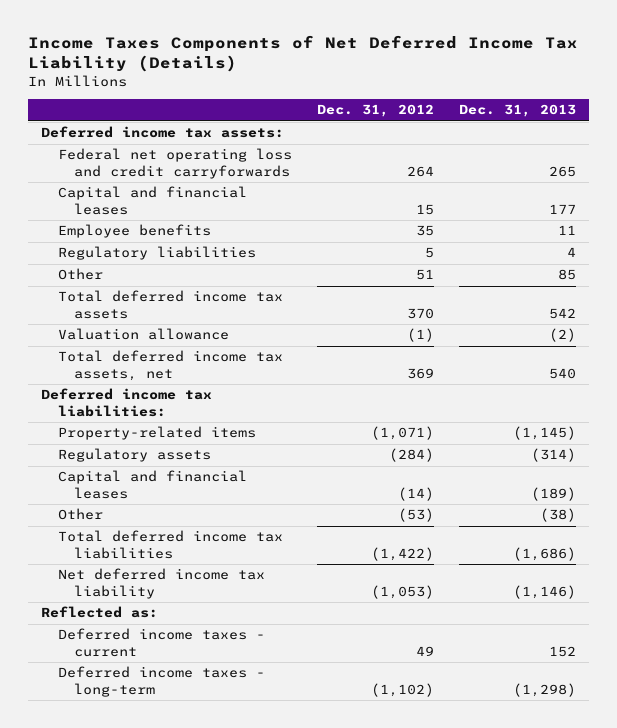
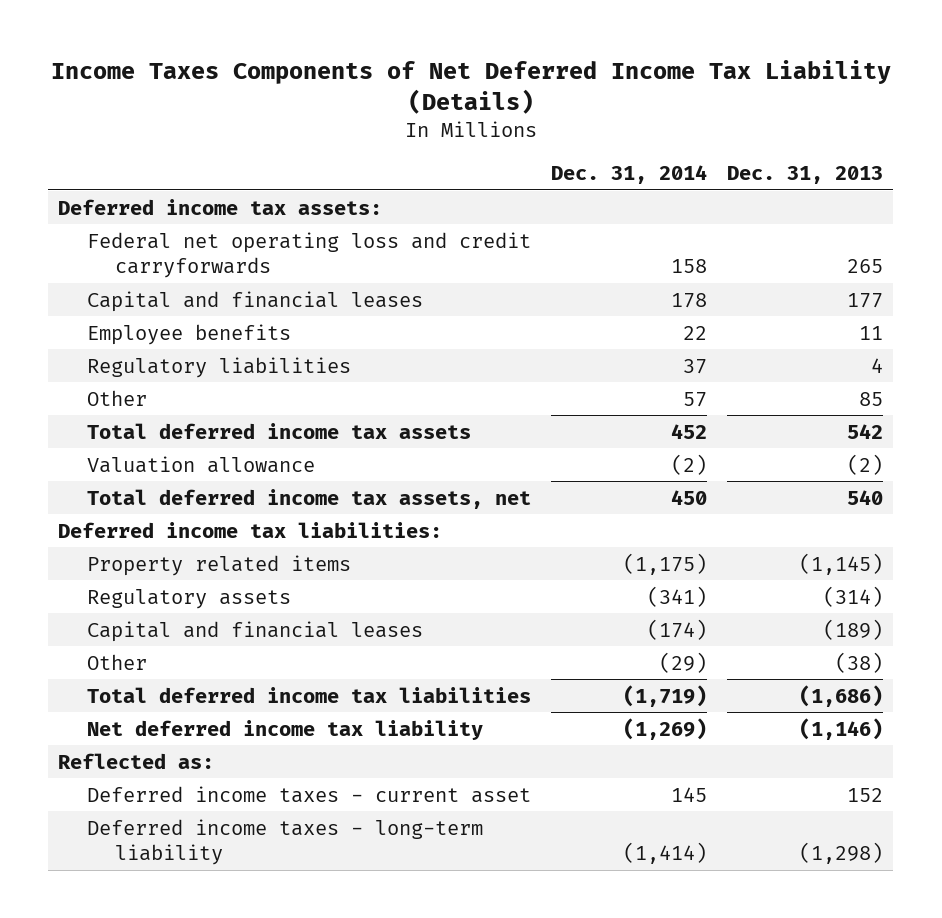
[316,104,434,118] Dec. 31, 2012 -> none
none -> [550,165,707,185] Dec. 31, 2014
[57,426,256,441] Property-related items -> [86,554,351,576] Property related items
[57,628,265,658] Deferred income taxes - current -> [86,785,531,803] Deferred income taxes - current asset
[57,666,265,698] Deferred income taxes - long-term -> [86,818,483,865] Deferred income taxes - long-term liability

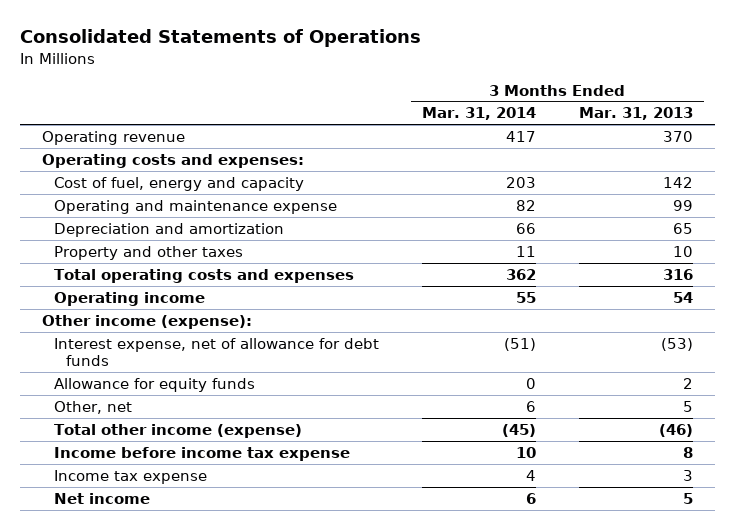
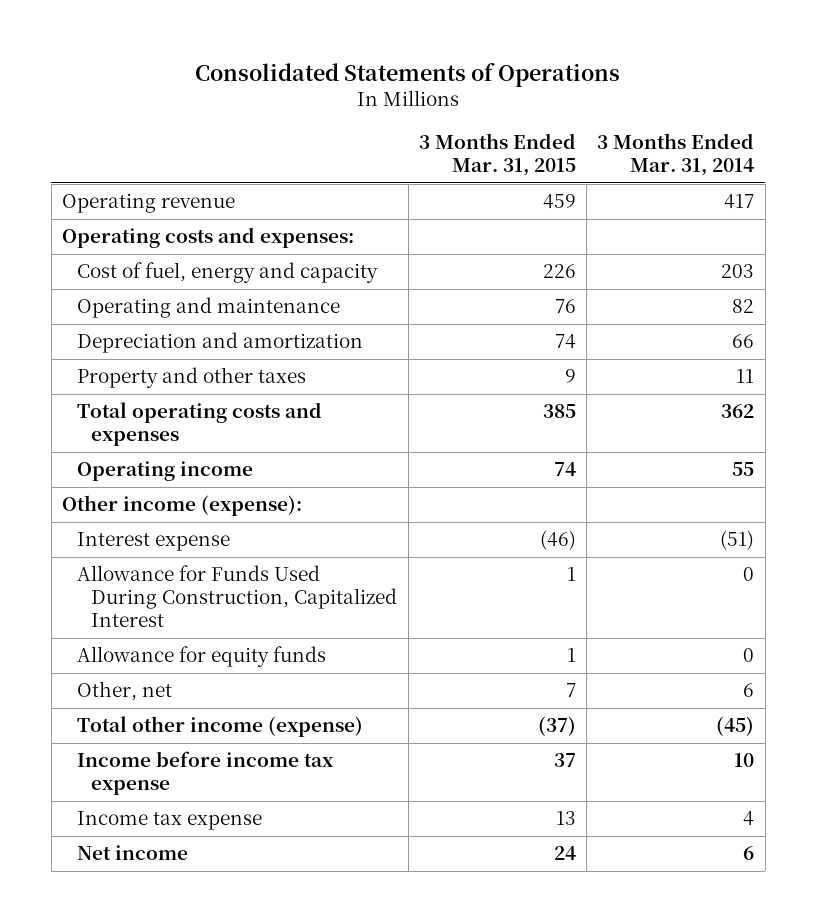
[578,107,693,121] Mar. 31, 2013 -> none
none -> [418,133,576,177] 3 Months Ended Mar. 31, 2015
[53,199,337,214] Operating and maintenance expense -> [76,297,340,319] Operating and maintenance
[53,337,379,367] Interest expense, net of allowance for debt funds -> [76,532,230,552] Interest expense
none -> [76,565,398,628] Allowance for Funds Used During Construction, Capitalized Interest

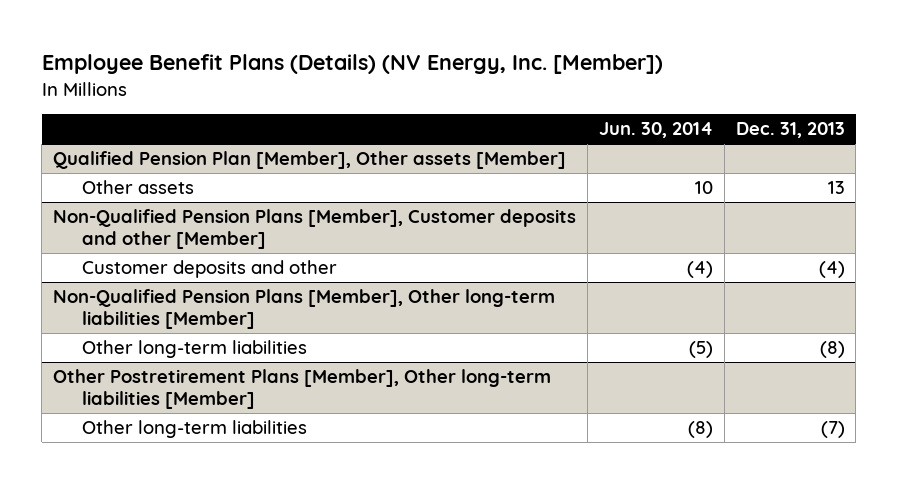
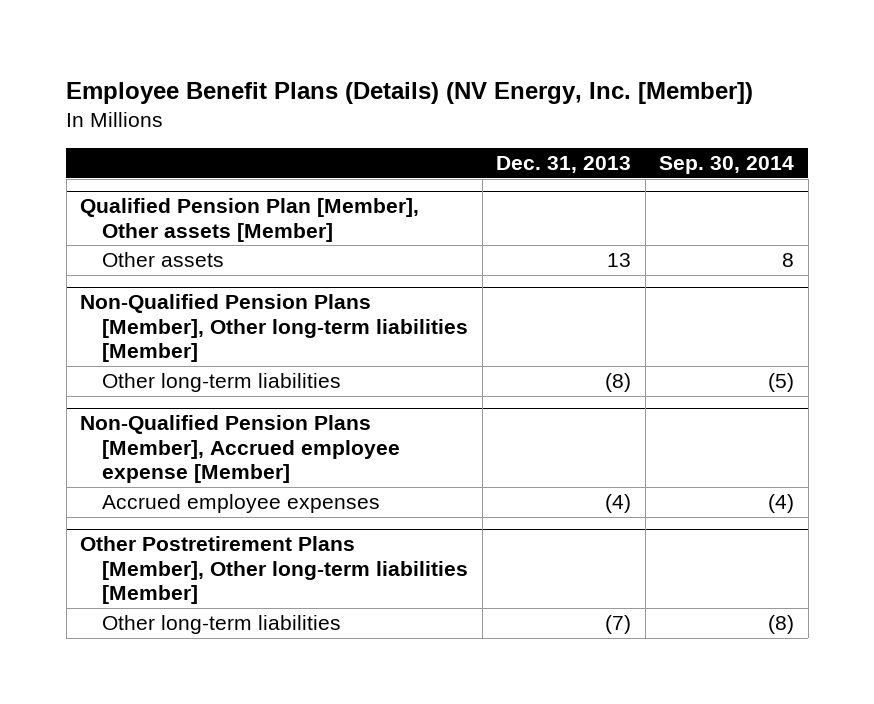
[598,122,713,139] Jun. 30, 2014 -> none
none -> [659,156,795,175] Sep. 30, 2014
[53,209,577,249] Non-Qualified Pension Plans [Member], Customer deposits and other [Member] -> none
[82,260,338,279] Customer deposits and other -> none
none -> [80,415,401,484] Non-Qualified Pension Plans [Member], Accrued employee expense [Member]
none -> [102,494,381,514] Accrued employee expenses

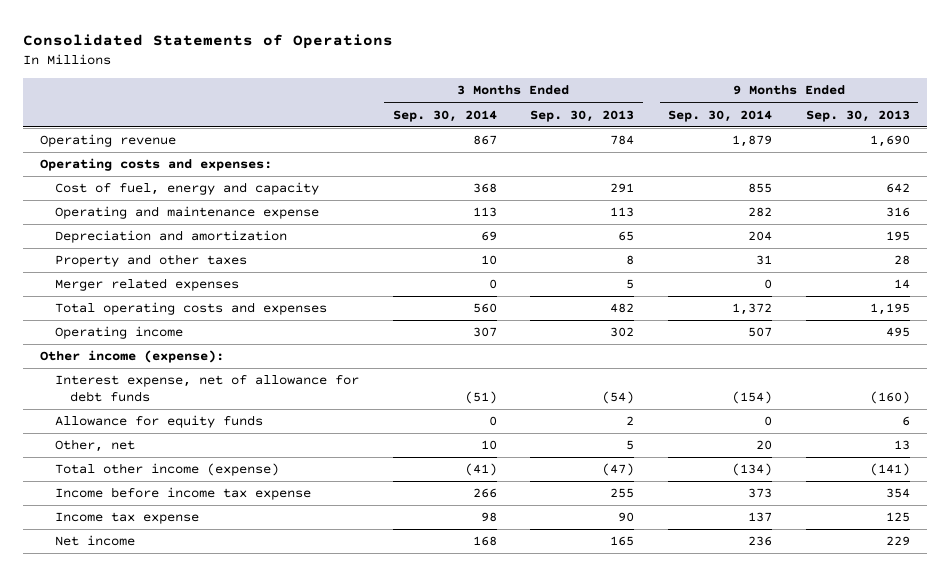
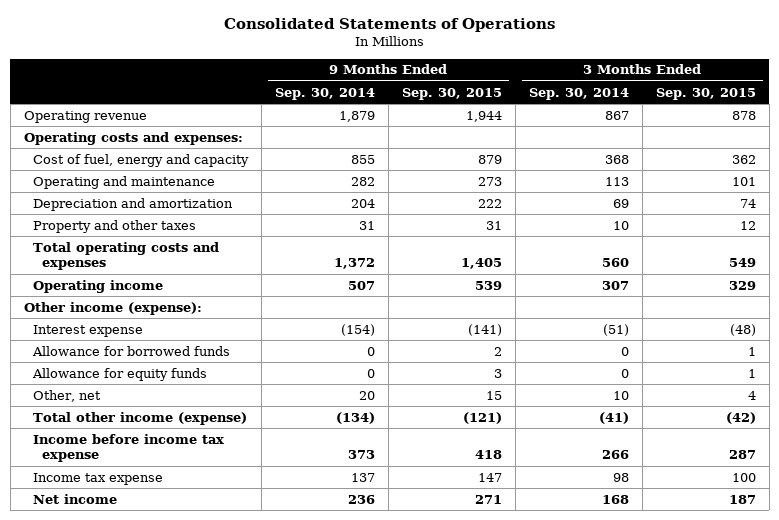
[530,109,635,122] Sep. 30, 2013 -> none
[805,109,910,122] Sep. 30, 2013 -> none
none -> [401,87,502,100] Sep. 30, 2015
none -> [655,87,756,100] Sep. 30, 2015
[54,206,319,220] Operating and maintenance expense -> [32,175,215,189] Operating and maintenance
[54,278,239,292] Merger related expenses -> none
[54,375,359,402] Interest expense, net of allowance for debt funds -> [32,324,143,337] Interest expense
none -> [31,345,230,356] Allowance for borrowed funds

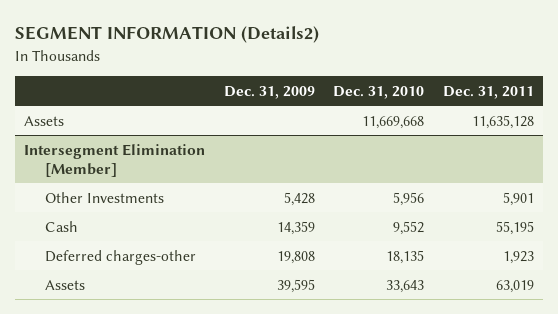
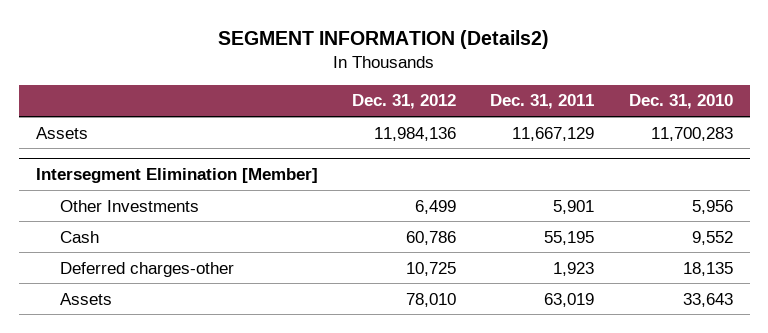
[223,85,315,99] Dec. 31, 2009 -> none
none -> [352,94,457,110] Dec. 31, 2012
[362,115,425,129] 11,669,668 -> [650,126,733,141] 11,700,283
[472,114,535,129] 11,635,128 -> [512,126,595,141] 11,667,129

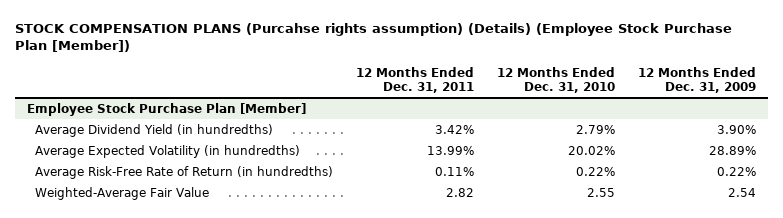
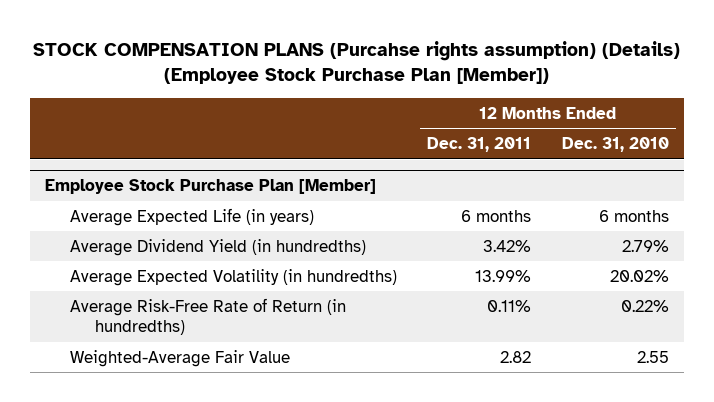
[638,66,757,93] 12 Months Ended Dec. 31, 2009 -> none
none -> [70,207,315,226] Average Expected Life (in years)

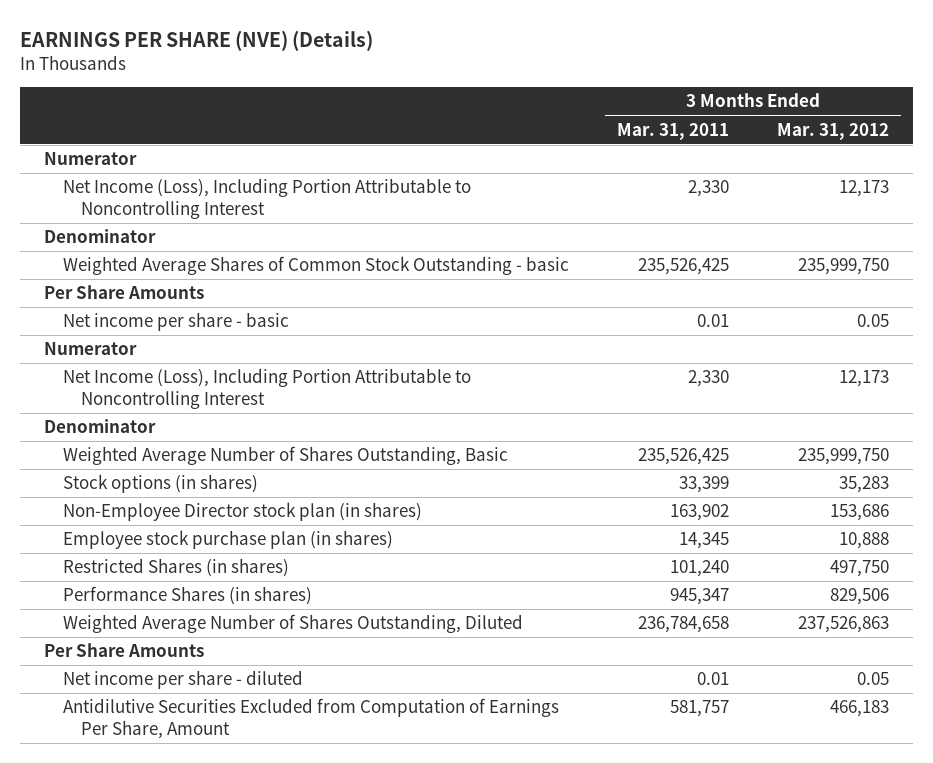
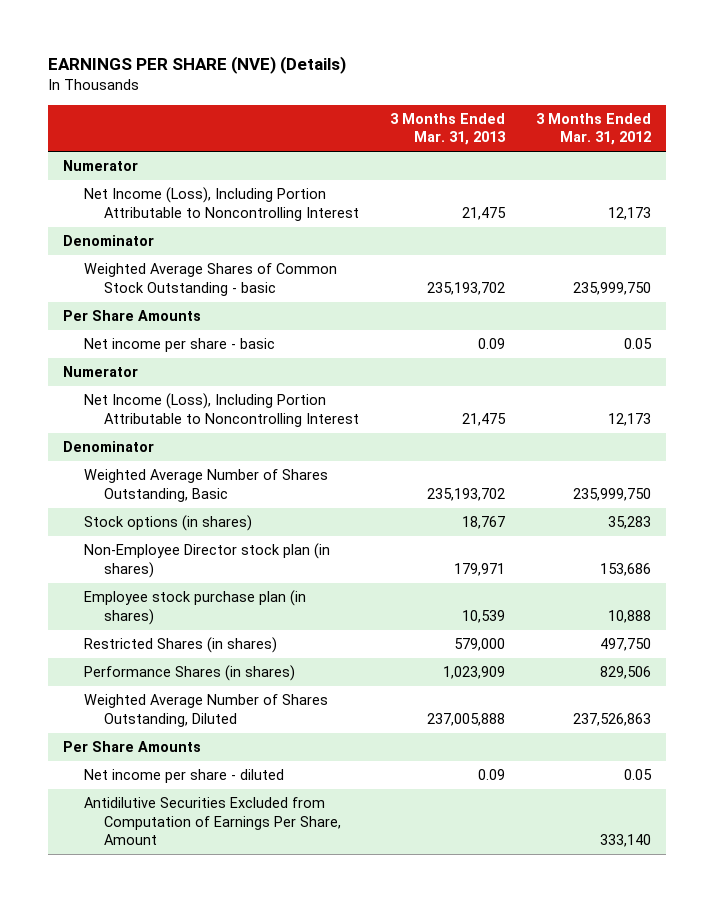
[616,122,729,140] Mar. 31, 2011 -> none
none -> [390,113,507,146] 3 Months Ended Mar. 31, 2013
[829,700,889,718] 466,183 -> [599,834,651,848] 333,140

